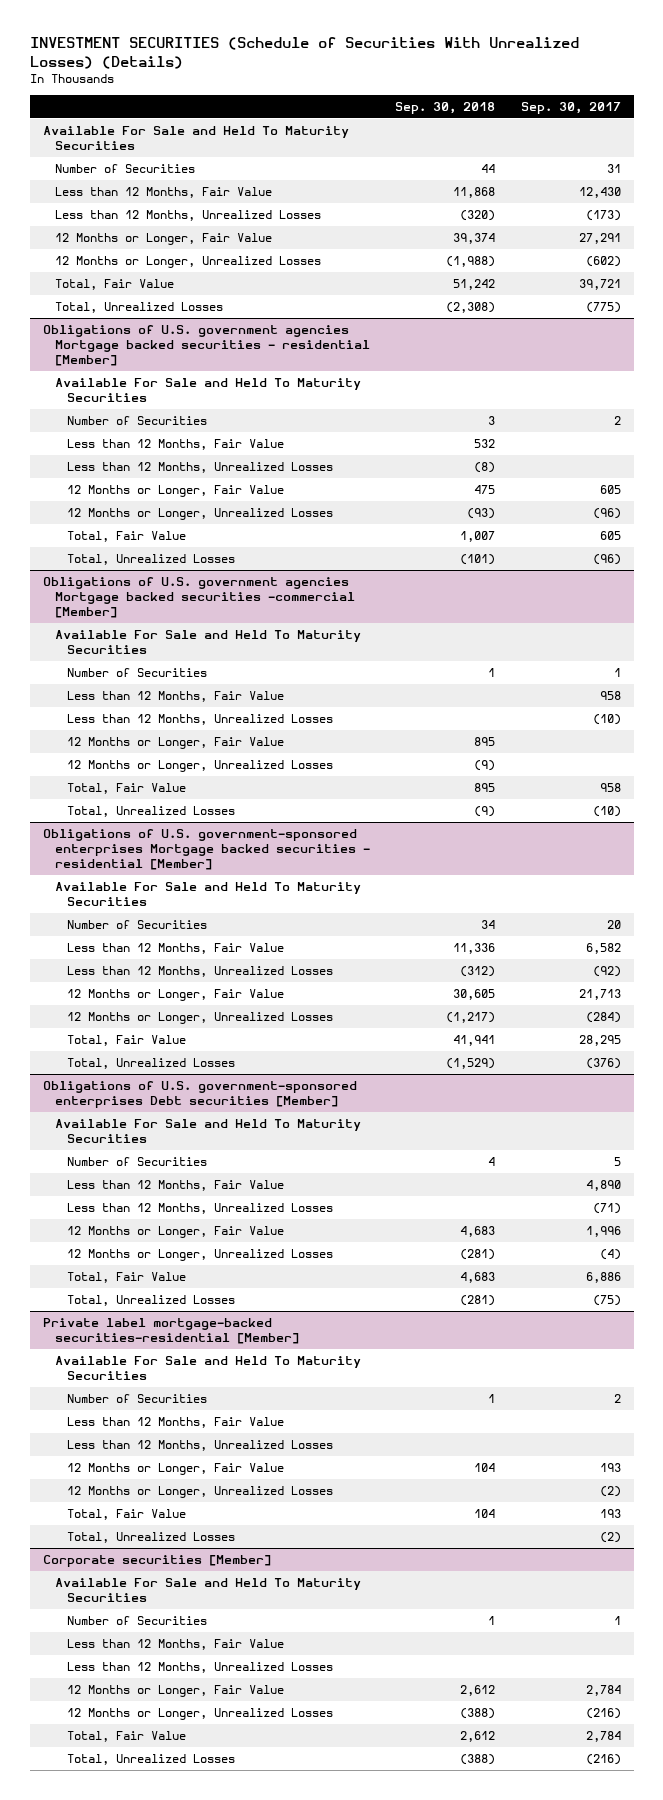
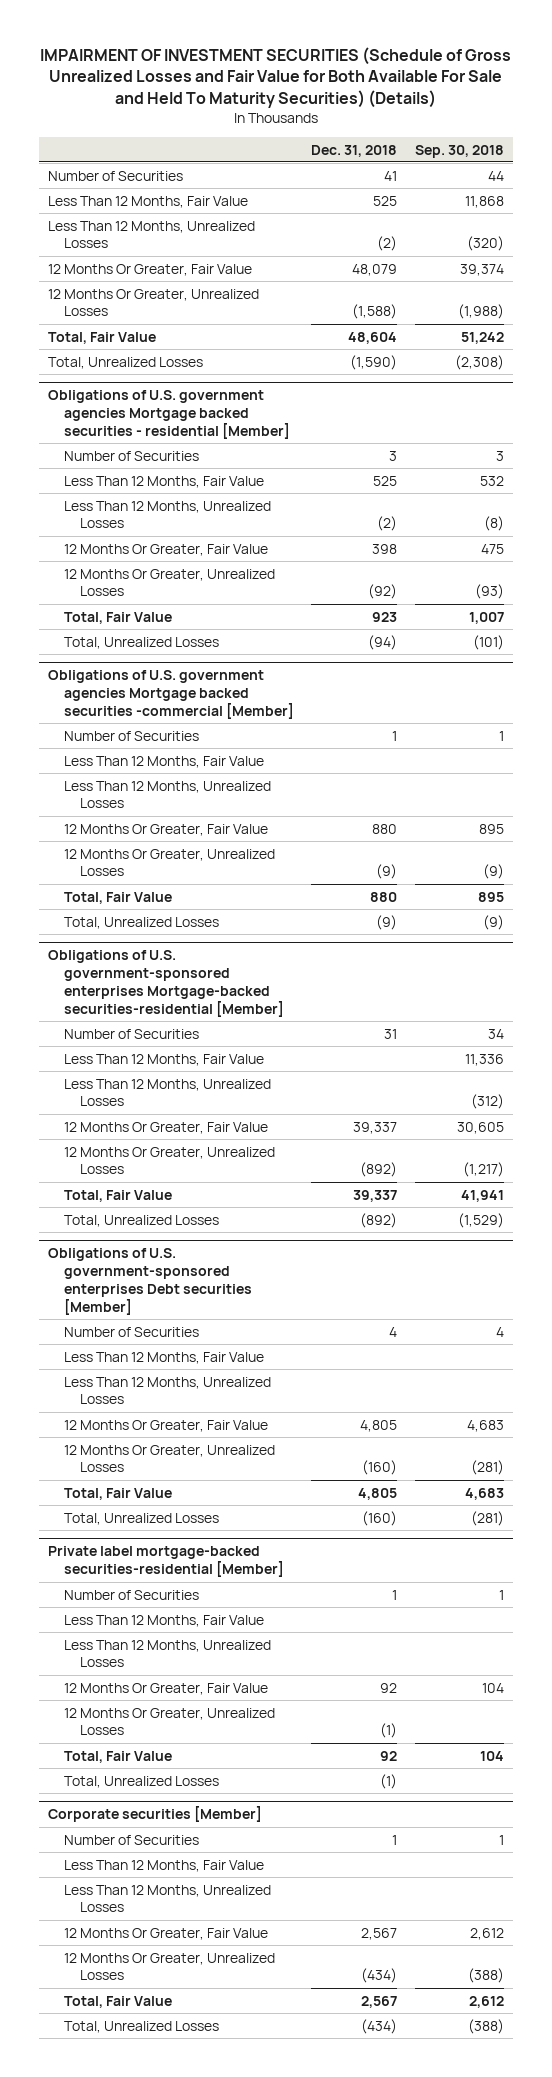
[29,37,579,70] INVESTMENT SECURITIES (Schedule of Securities With Unrealized Losses) (Details) -> [39,46,511,109] IMPAIRMENT OF INVESTMENT SECURITIES (Schedule of Gross Unrealized Losses and Fair Value for Both Available For Sale and Held To Maturity Securities) (Details)
[520,102,621,115] Sep. 30, 2017 -> none
none -> [311,144,398,157] Dec. 31, 2018
[42,125,349,151] Available For Sale and Held To Maturity Securities -> none
[54,186,272,198] Less than 12 Months, Fair Value -> [47,195,248,208] Less Than 12 Months, Fair Value
[54,209,321,221] Less than 12 Months, Unrealized Losses -> [47,220,255,249] Less Than 12 Months, Unrealized Losses
[54,232,272,245] 12 Months or Longer, Fair Value -> [47,263,252,276] 12 Months Or Greater, Fair Value
[54,255,321,268] 12 Months or Longer, Unrealized Losses -> [47,288,259,317] 12 Months Or Greater, Unrealized Losses
[54,377,361,403] Available For Sale and Held To Maturity Securities -> none
[66,438,284,450] Less than 12 Months, Fair Value -> [63,475,264,488] Less Than 12 Months, Fair Value
[66,461,333,473] Less than 12 Months, Unrealized Losses -> [63,500,271,529] Less Than 12 Months, Unrealized Losses
[66,484,284,497] 12 Months or Longer, Fair Value -> [63,543,268,556] 12 Months Or Greater, Fair Value
[66,507,333,520] 12 Months or Longer, Unrealized Losses -> [63,568,275,597] 12 Months Or Greater, Unrealized Losses
[54,629,361,655] Available For Sale and Held To Maturity Securities -> none
[66,690,284,702] Less than 12 Months, Fair Value -> [63,755,264,768] Less Than 12 Months, Fair Value
[66,713,333,725] Less than 12 Months, Unrealized Losses -> [63,780,271,809] Less Than 12 Months, Unrealized Losses
[66,736,284,749] 12 Months or Longer, Fair Value -> [63,823,268,836] 12 Months Or Greater, Fair Value
[66,759,333,772] 12 Months or Longer, Unrealized Losses -> [63,848,275,877] 12 Months Or Greater, Unrealized Losses
[54,881,361,907] Available For Sale and Held To Maturity Securities -> none
[42,828,370,871] Obligations of U.S. government-sponsored enterprises Mortgage backed securities - residential [Member] -> [47,950,284,1017] Obligations of U.S. government-sponsored enterprises Mortgage-backed securities-residential [Member]
[66,942,284,954] Less than 12 Months, Fair Value -> [63,1053,264,1066] Less Than 12 Months, Fair Value
[66,965,333,977] Less than 12 Months, Unrealized Losses -> [63,1078,271,1107] Less Than 12 Months, Unrealized Losses
[66,988,284,1001] 12 Months or Longer, Fair Value -> [63,1121,268,1134] 12 Months Or Greater, Fair Value
[66,1011,333,1024] 12 Months or Longer, Unrealized Losses -> [63,1146,275,1175] 12 Months Or Greater, Unrealized Losses
[54,1118,361,1144] Available For Sale and Held To Maturity Securities -> none
[66,1179,284,1191] Less than 12 Months, Fair Value -> [63,1351,264,1364] Less Than 12 Months, Fair Value
[66,1202,333,1214] Less than 12 Months, Unrealized Losses -> [63,1376,271,1405] Less Than 12 Months, Unrealized Losses
[66,1225,284,1238] 12 Months or Longer, Fair Value -> [63,1419,268,1432] 12 Months Or Greater, Fair Value
[66,1248,333,1261] 12 Months or Longer, Unrealized Losses -> [63,1444,275,1473] 12 Months Or Greater, Unrealized Losses
[54,1355,361,1381] Available For Sale and Held To Maturity Securities -> none
[66,1416,284,1428] Less than 12 Months, Fair Value -> [63,1614,264,1627] Less Than 12 Months, Fair Value
[66,1439,333,1451] Less than 12 Months, Unrealized Losses -> [63,1639,271,1668] Less Than 12 Months, Unrealized Losses
[66,1462,284,1475] 12 Months or Longer, Fair Value -> [63,1682,268,1695] 12 Months Or Greater, Fair Value
[66,1485,333,1498] 12 Months or Longer, Unrealized Losses -> [63,1707,275,1736] 12 Months Or Greater, Unrealized Losses
[54,1577,361,1603] Available For Sale and Held To Maturity Securities -> none
[66,1638,284,1650] Less than 12 Months, Fair Value -> [63,1859,264,1872] Less Than 12 Months, Fair Value
[66,1661,333,1673] Less than 12 Months, Unrealized Losses -> [63,1884,271,1913] Less Than 12 Months, Unrealized Losses
[66,1684,284,1697] 12 Months or Longer, Fair Value -> [63,1927,268,1940] 12 Months Or Greater, Fair Value
[66,1707,333,1720] 12 Months or Longer, Unrealized Losses -> [63,1952,275,1981] 12 Months Or Greater, Unrealized Losses

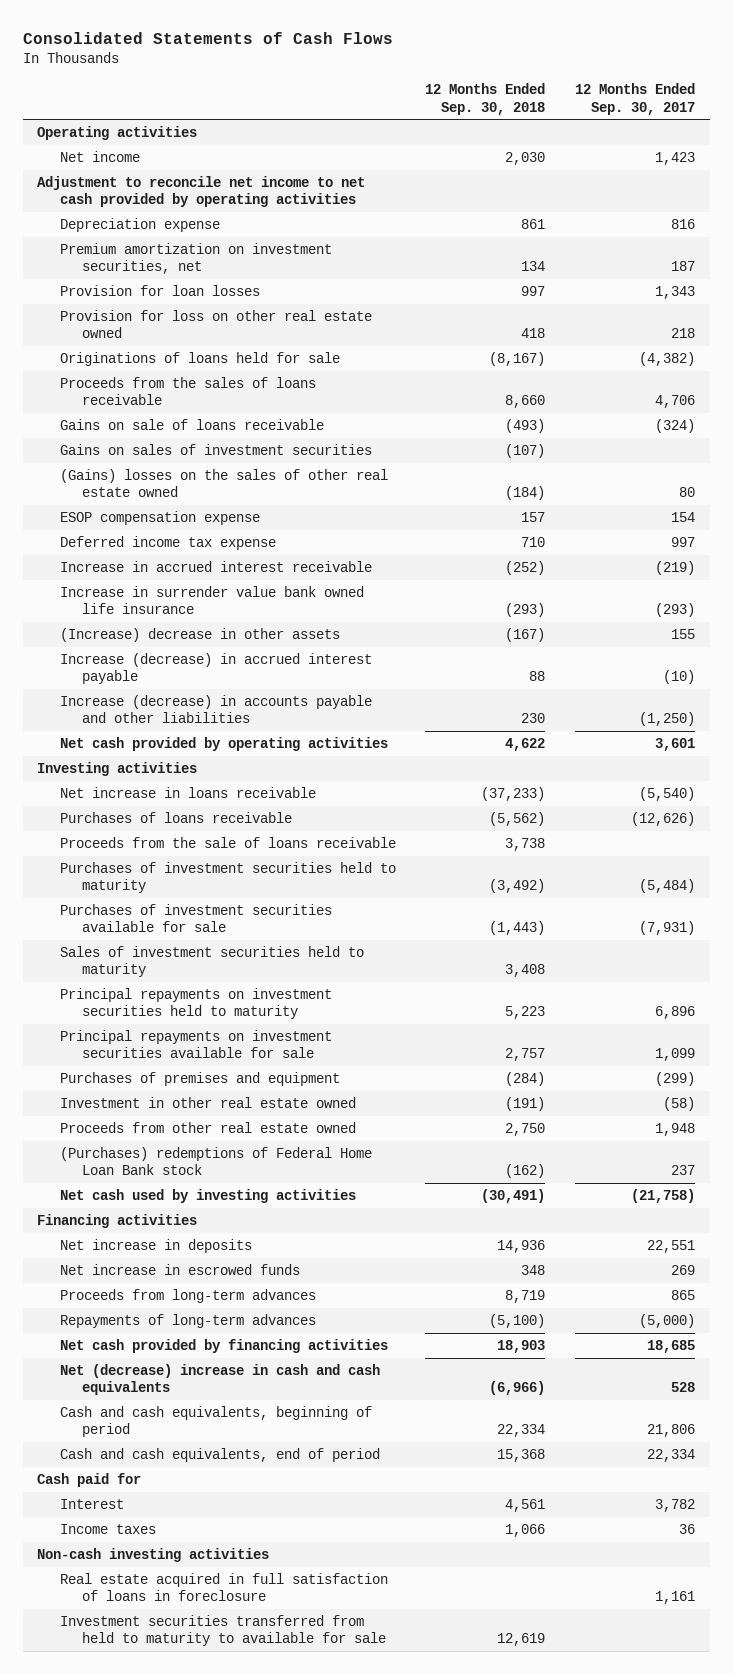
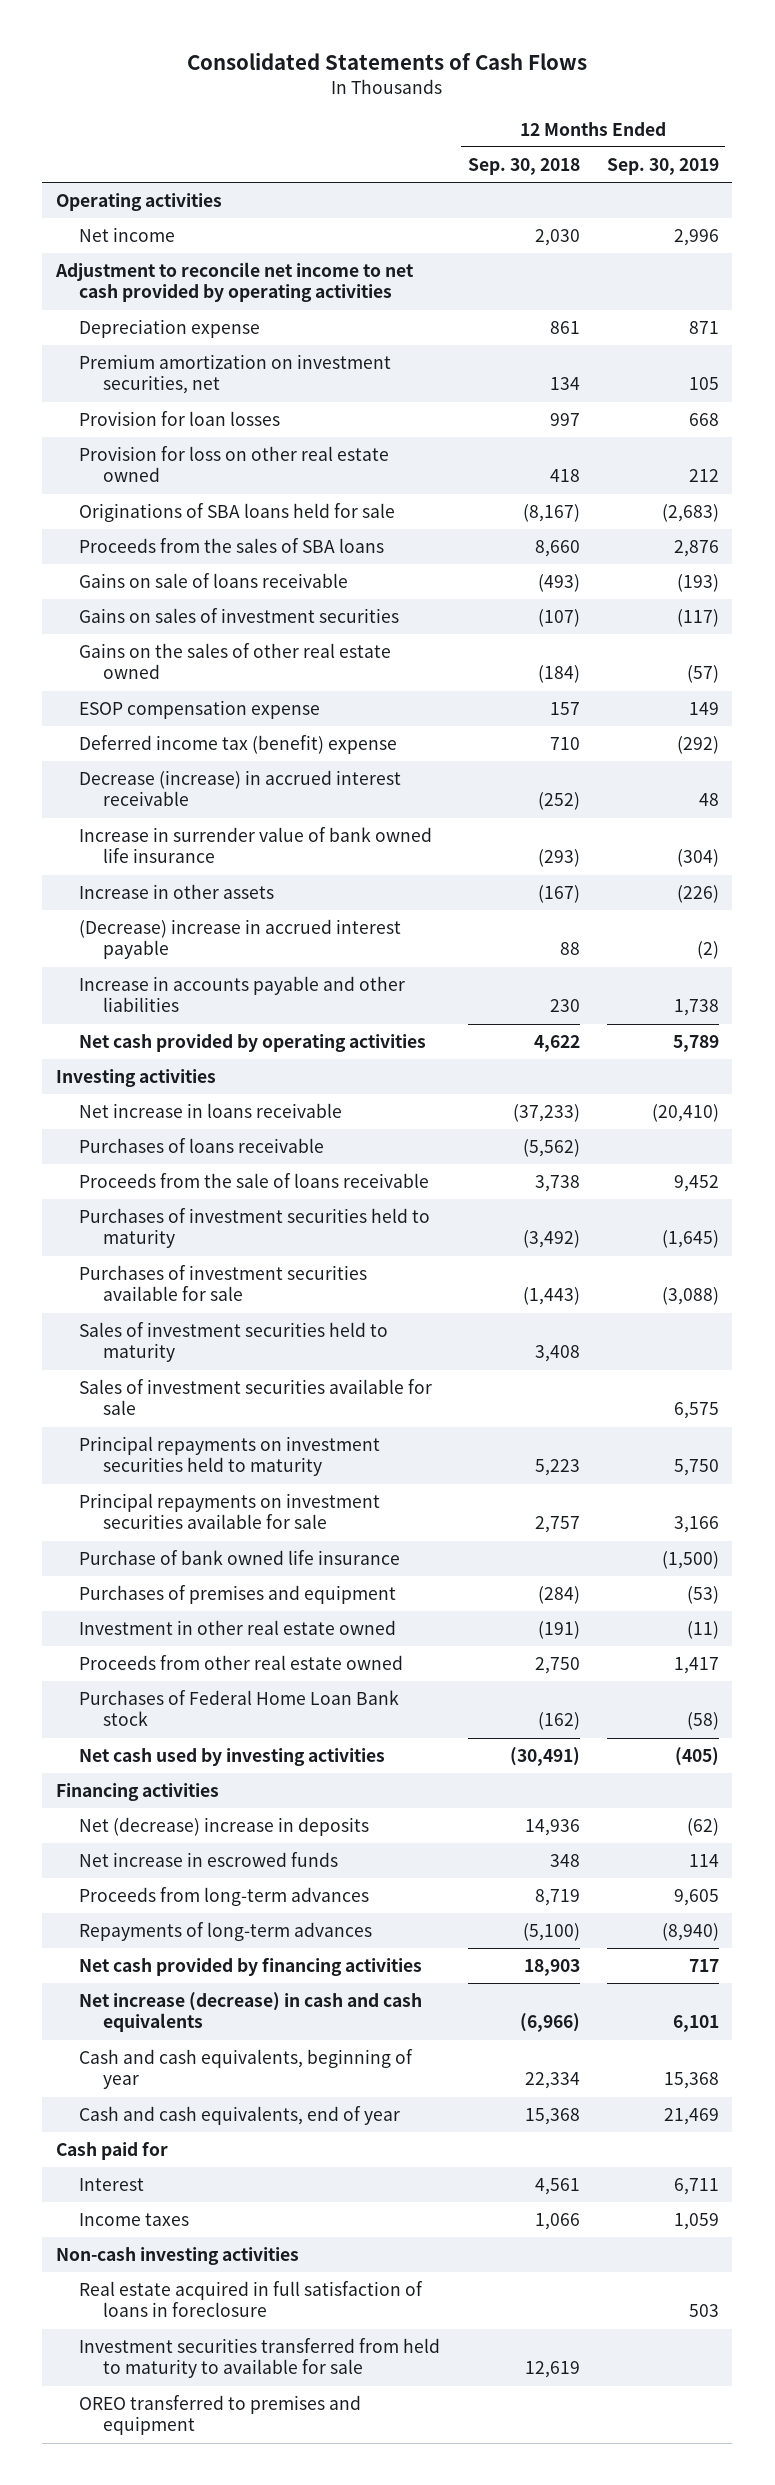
[575,83,696,115] 12 Months Ended Sep. 30, 2017 -> none
none -> [606,157,719,175] Sep. 30, 2019
[59,352,340,367] Originations of loans held for sale -> [79,503,396,523] Originations of SBA loans held for sale
[59,377,316,406] Proceeds from the sales of loans receivable -> [79,538,385,554] Proceeds from the sales of SBA loans
[59,469,388,498] (Gains) losses on the sales of other real estate owned -> [79,643,392,680] Gains on the sales of other real estate owned
[59,536,276,551] Deferred income tax expense -> [79,735,398,755] Deferred income tax (benefit) expense
[59,561,372,573] Increase in accrued interest receivable -> [79,770,402,807] Decrease (increase) in accrued interest receivable
[59,586,364,615] Increase in surrender value bank owned life insurance -> [79,827,433,864] Increase in surrender value of bank owned life insurance
[59,628,340,643] (Increase) decrease in other assets -> [79,884,275,900] Increase in other assets
[59,653,372,685] Increase (decrease) in accrued interest payable -> [79,919,402,960] (Decrease) increase in accrued interest payable
[59,695,372,724] Increase (decrease) in accounts payable and other liabilities -> [79,976,406,1013] Increase in accounts payable and other liabilities
none -> [79,1379,433,1416] Sales of investment securities available for sale
none -> [79,1550,401,1566] Purchase of bank owned life insurance
[59,1147,372,1176] (Purchases) redemptions of Federal Home Loan Bank stock -> [79,1690,400,1727] Purchases of Federal Home Loan Bank stock
[59,1239,252,1254] Net increase in deposits -> [79,1817,370,1837] Net (decrease) increase in deposits
[59,1364,380,1396] Net (decrease) increase in cash and cash equivalents -> [79,1992,423,2033] Net increase (decrease) in cash and cash equivalents
[59,1406,372,1438] Cash and cash equivalents, beginning of period -> [79,2049,414,2090] Cash and cash equivalents, beginning of year
[59,1448,380,1463] Cash and cash equivalents, end of period -> [79,2106,401,2126] Cash and cash equivalents, end of year
none -> [79,2395,362,2436] OREO transferred to premises and equipment

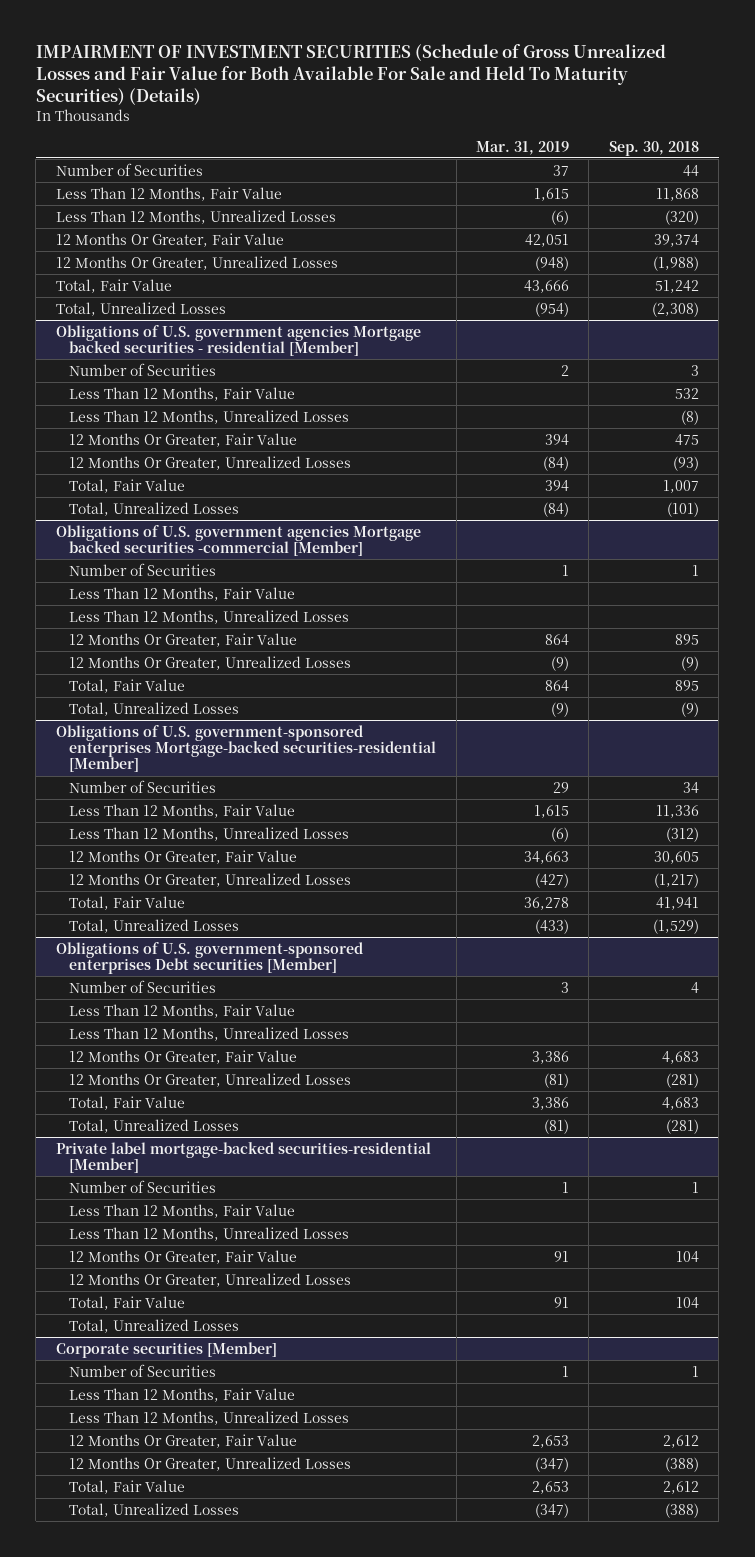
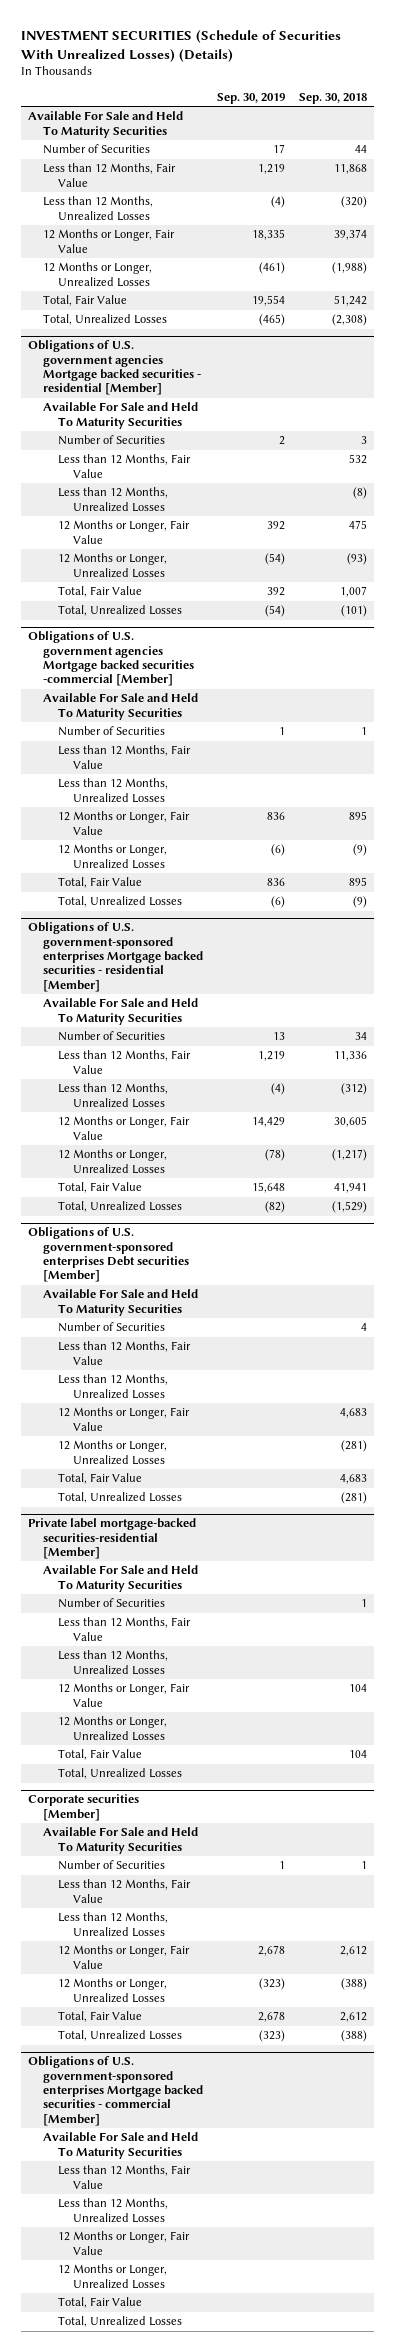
[35,43,666,105] IMPAIRMENT OF INVESTMENT SECURITIES (Schedule of Gross Unrealized Losses and Fair Value for Both Available For Sale and Held To Maturity Securities) (Details) -> [20,29,341,62] INVESTMENT SECURITIES (Schedule of Securities With Unrealized Losses) (Details)
[476,140,570,155] Mar. 31, 2019 -> none
none -> [216,93,285,105] Sep. 30, 2019
none -> [27,111,183,138] Available For Sale and Held To Maturity Securities
[55,186,282,201] Less Than 12 Months, Fair Value -> [42,163,176,187] Less than 12 Months, Fair Value
[55,209,336,224] Less Than 12 Months, Unrealized Losses -> [42,196,153,221] Less than 12 Months, Unrealized Losses
[55,232,284,247] 12 Months Or Greater, Fair Value -> [42,229,175,253] 12 Months or Longer, Fair Value
[55,255,338,270] 12 Months Or Greater, Unrealized Losses -> [42,262,152,287] 12 Months or Longer, Unrealized Losses
none -> [42,402,198,429] Available For Sale and Held To Maturity Securities
[69,386,296,401] Less Than 12 Months, Fair Value -> [57,454,191,478] Less than 12 Months, Fair Value
[69,409,350,424] Less Than 12 Months, Unrealized Losses -> [57,487,168,512] Less than 12 Months, Unrealized Losses
[69,432,298,447] 12 Months Or Greater, Fair Value -> [57,520,190,544] 12 Months or Longer, Fair Value
[69,455,352,470] 12 Months Or Greater, Unrealized Losses -> [57,553,167,578] 12 Months or Longer, Unrealized Losses
none -> [42,693,198,720] Available For Sale and Held To Maturity Securities
[69,586,296,601] Less Than 12 Months, Fair Value -> [57,745,191,769] Less than 12 Months, Fair Value
[69,609,350,624] Less Than 12 Months, Unrealized Losses -> [57,778,168,803] Less than 12 Months, Unrealized Losses
[69,632,298,647] 12 Months Or Greater, Fair Value -> [57,811,190,835] 12 Months or Longer, Fair Value
[69,655,352,670] 12 Months Or Greater, Unrealized Losses -> [57,844,167,869] 12 Months or Longer, Unrealized Losses
[55,724,437,773] Obligations of U.S. government-sponsored enterprises Mortgage-backed securities-residential [Member] -> [27,922,203,992] Obligations of U.S. government-sponsored enterprises Mortgage backed securities - residential [Member]
none -> [42,998,198,1025] Available For Sale and Held To Maturity Securities
[69,803,296,818] Less Than 12 Months, Fair Value -> [57,1050,191,1074] Less than 12 Months, Fair Value
[69,826,350,841] Less Than 12 Months, Unrealized Losses -> [57,1083,168,1108] Less than 12 Months, Unrealized Losses
[69,849,298,864] 12 Months Or Greater, Fair Value -> [57,1116,190,1140] 12 Months or Longer, Fair Value
[69,872,352,887] 12 Months Or Greater, Unrealized Losses -> [57,1149,167,1174] 12 Months or Longer, Unrealized Losses
none -> [42,1289,198,1316] Available For Sale and Held To Maturity Securities
[69,1003,296,1018] Less Than 12 Months, Fair Value -> [57,1341,191,1365] Less than 12 Months, Fair Value
[69,1026,350,1041] Less Than 12 Months, Unrealized Losses -> [57,1374,168,1399] Less than 12 Months, Unrealized Losses
[69,1049,298,1064] 12 Months Or Greater, Fair Value -> [57,1407,190,1431] 12 Months or Longer, Fair Value
[69,1072,352,1087] 12 Months Or Greater, Unrealized Losses -> [57,1440,167,1465] 12 Months or Longer, Unrealized Losses
none -> [42,1565,198,1592] Available For Sale and Held To Maturity Securities
[69,1203,296,1218] Less Than 12 Months, Fair Value -> [57,1617,191,1641] Less than 12 Months, Fair Value
[69,1226,350,1241] Less Than 12 Months, Unrealized Losses -> [57,1650,168,1675] Less than 12 Months, Unrealized Losses
[69,1249,298,1264] 12 Months Or Greater, Fair Value -> [57,1683,190,1707] 12 Months or Longer, Fair Value
[69,1272,352,1287] 12 Months Or Greater, Unrealized Losses -> [57,1716,167,1741] 12 Months or Longer, Unrealized Losses
none -> [42,1827,198,1854] Available For Sale and Held To Maturity Securities
[69,1387,296,1402] Less Than 12 Months, Fair Value -> [57,1879,191,1903] Less than 12 Months, Fair Value
[69,1410,350,1425] Less Than 12 Months, Unrealized Losses -> [57,1912,168,1937] Less than 12 Months, Unrealized Losses
[69,1433,298,1448] 12 Months Or Greater, Fair Value -> [57,1945,190,1969] 12 Months or Longer, Fair Value
[69,1456,352,1471] 12 Months Or Greater, Unrealized Losses -> [57,1978,167,2003] 12 Months or Longer, Unrealized Losses
none -> [27,2056,203,2126] Obligations of U.S. government-sponsored enterprises Mortgage backed securities - commercial [Member]
none -> [42,2132,198,2159] Available For Sale and Held To Maturity Securities
none -> [57,2165,191,2189] Less than 12 Months, Fair Value
none -> [57,2198,168,2223] Less than 12 Months, Unrealized Losses
none -> [57,2231,190,2255] 12 Months or Longer, Fair Value
none -> [57,2264,167,2289] 12 Months or Longer, Unrealized Losses
none -> [57,2297,142,2309] Total, Fair Value
none -> [57,2316,182,2328] Total, Unrealized Losses

